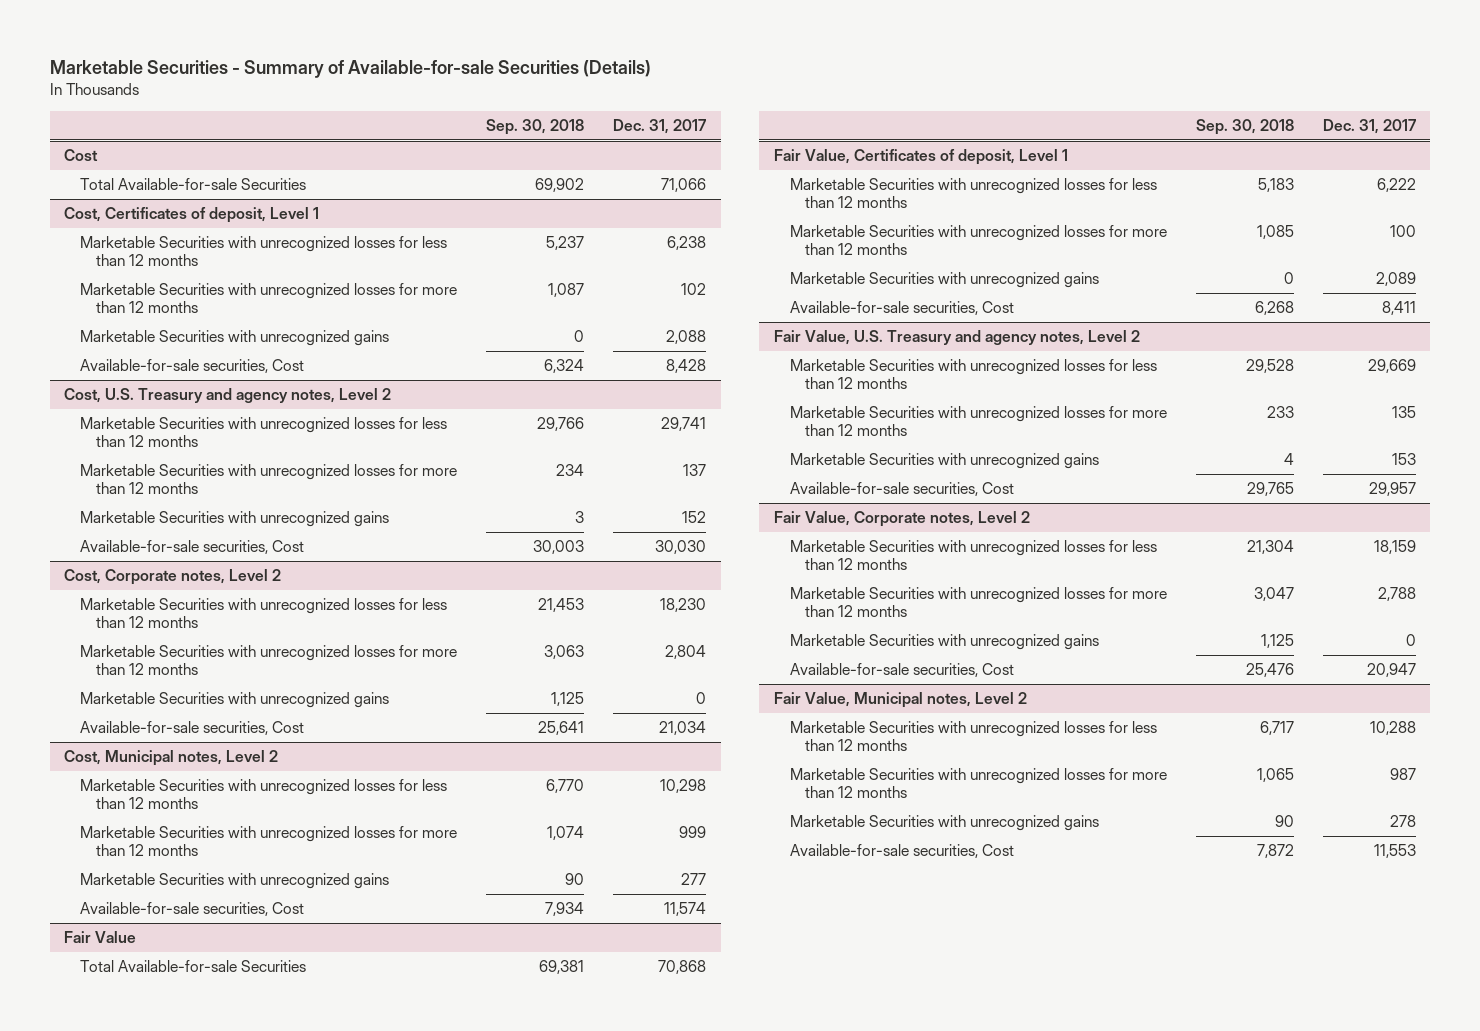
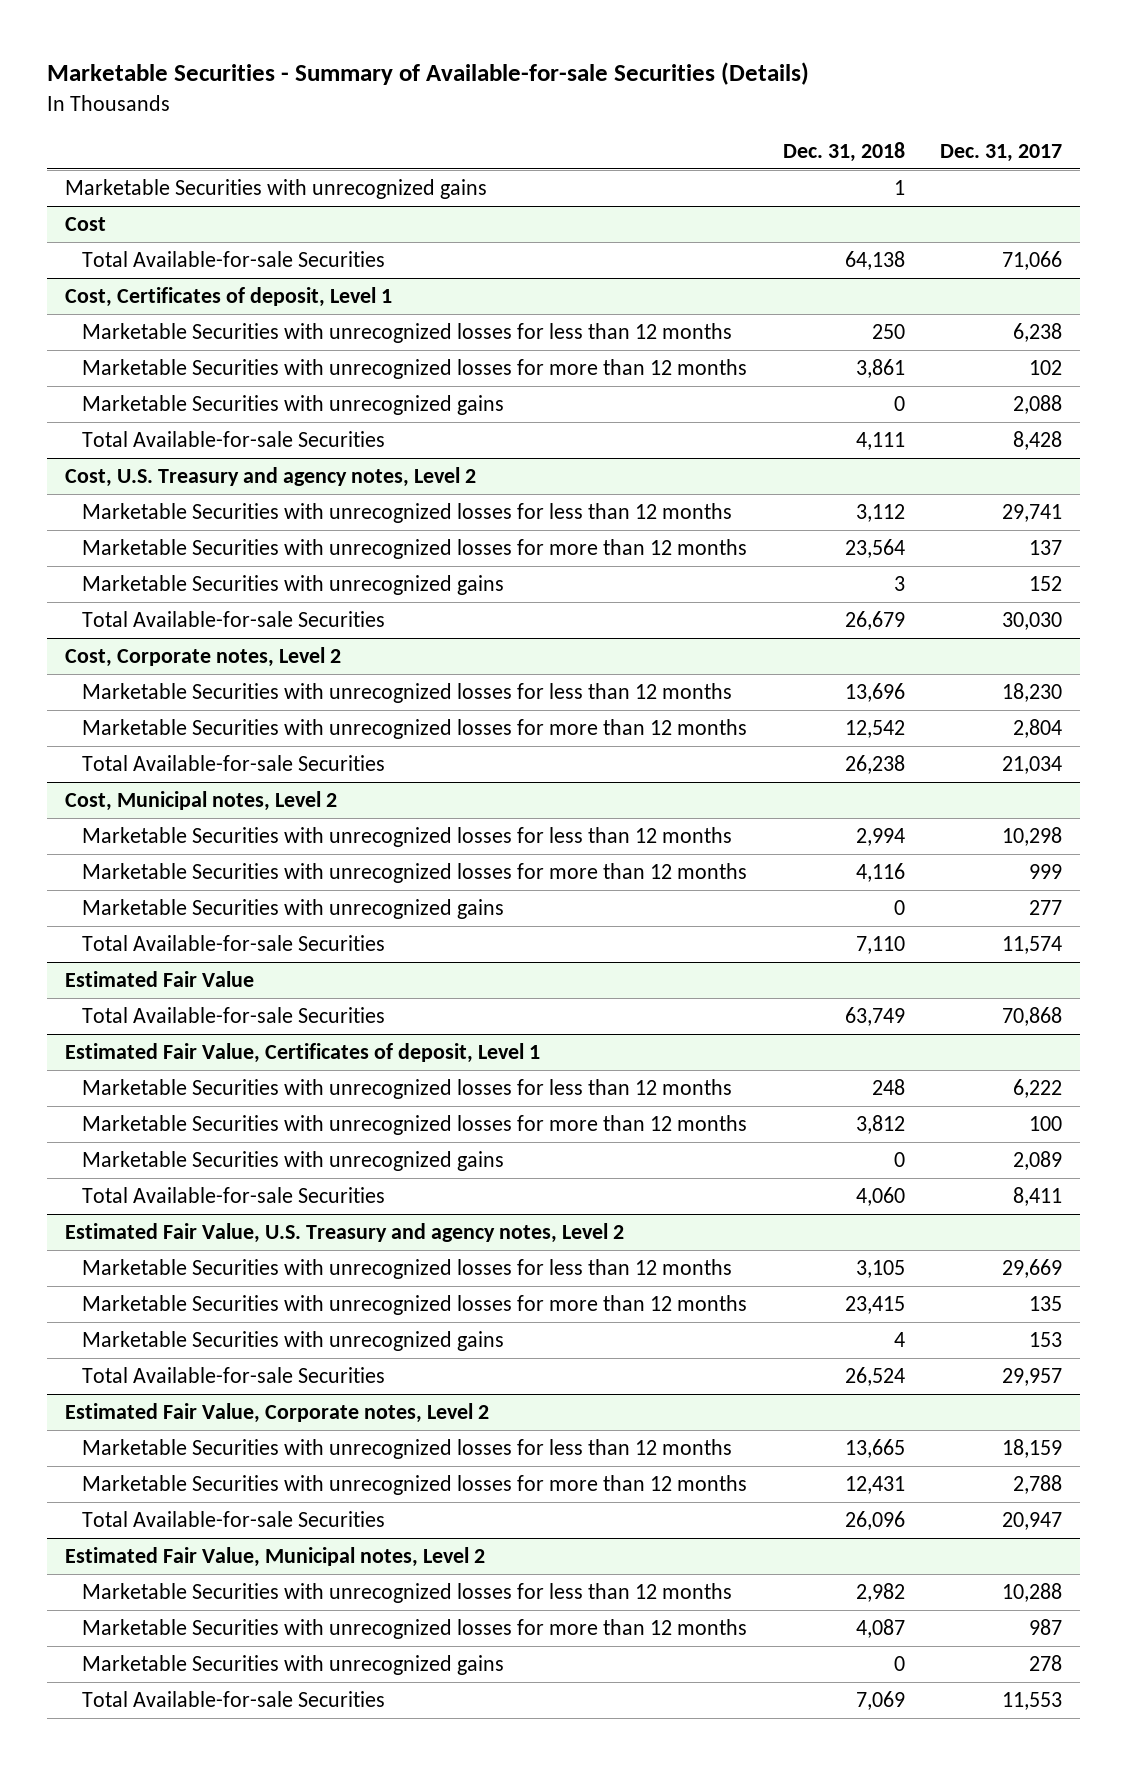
[486,118,585,135] Sep. 30, 2018 -> none
none -> [782,141,905,162] Dec. 31, 2018
none -> [64,179,487,200] Marketable Securities with unrecognized gains
[80,359,305,374] Available-for-sale securities, Cost -> [82,431,386,448] Total Available-for-sale Securities
[80,540,305,555] Available-for-sale securities, Cost -> [82,611,386,628] Total Available-for-sale Securities
[80,692,390,709] Marketable Securities with unrecognized gains -> none
[80,721,305,736] Available-for-sale securities, Cost -> [82,755,386,772] Total Available-for-sale Securities
[80,902,305,917] Available-for-sale securities, Cost -> [82,935,386,952] Total Available-for-sale Securities
[64,931,137,944] Fair Value -> [64,971,254,988] Estimated Fair Value
[773,149,1068,166] Fair Value, Certificates of deposit, Level 1 -> [64,1043,540,1064] Estimated Fair Value, Certificates of deposit, Level 1
[789,301,1014,316] Available-for-sale securities, Cost -> [82,1187,386,1204] Total Available-for-sale Securities
[773,330,1140,346] Fair Value, U.S. Treasury and agency notes, Level 2 -> [64,1223,624,1244] Estimated Fair Value, U.S. Treasury and agency notes, Level 2
[789,482,1014,497] Available-for-sale securities, Cost -> [82,1367,386,1384] Total Available-for-sale Securities
[773,511,1030,528] Fair Value, Corporate notes, Level 2 -> [64,1403,489,1424] Estimated Fair Value, Corporate notes, Level 2
[789,634,1099,651] Marketable Securities with unrecognized gains -> none
[789,663,1014,678] Available-for-sale securities, Cost -> [82,1511,386,1528] Total Available-for-sale Securities
[773,692,1027,709] Fair Value, Municipal notes, Level 2 -> [64,1547,485,1568] Estimated Fair Value, Municipal notes, Level 2
[789,844,1014,859] Available-for-sale securities, Cost -> [82,1691,386,1708] Total Available-for-sale Securities

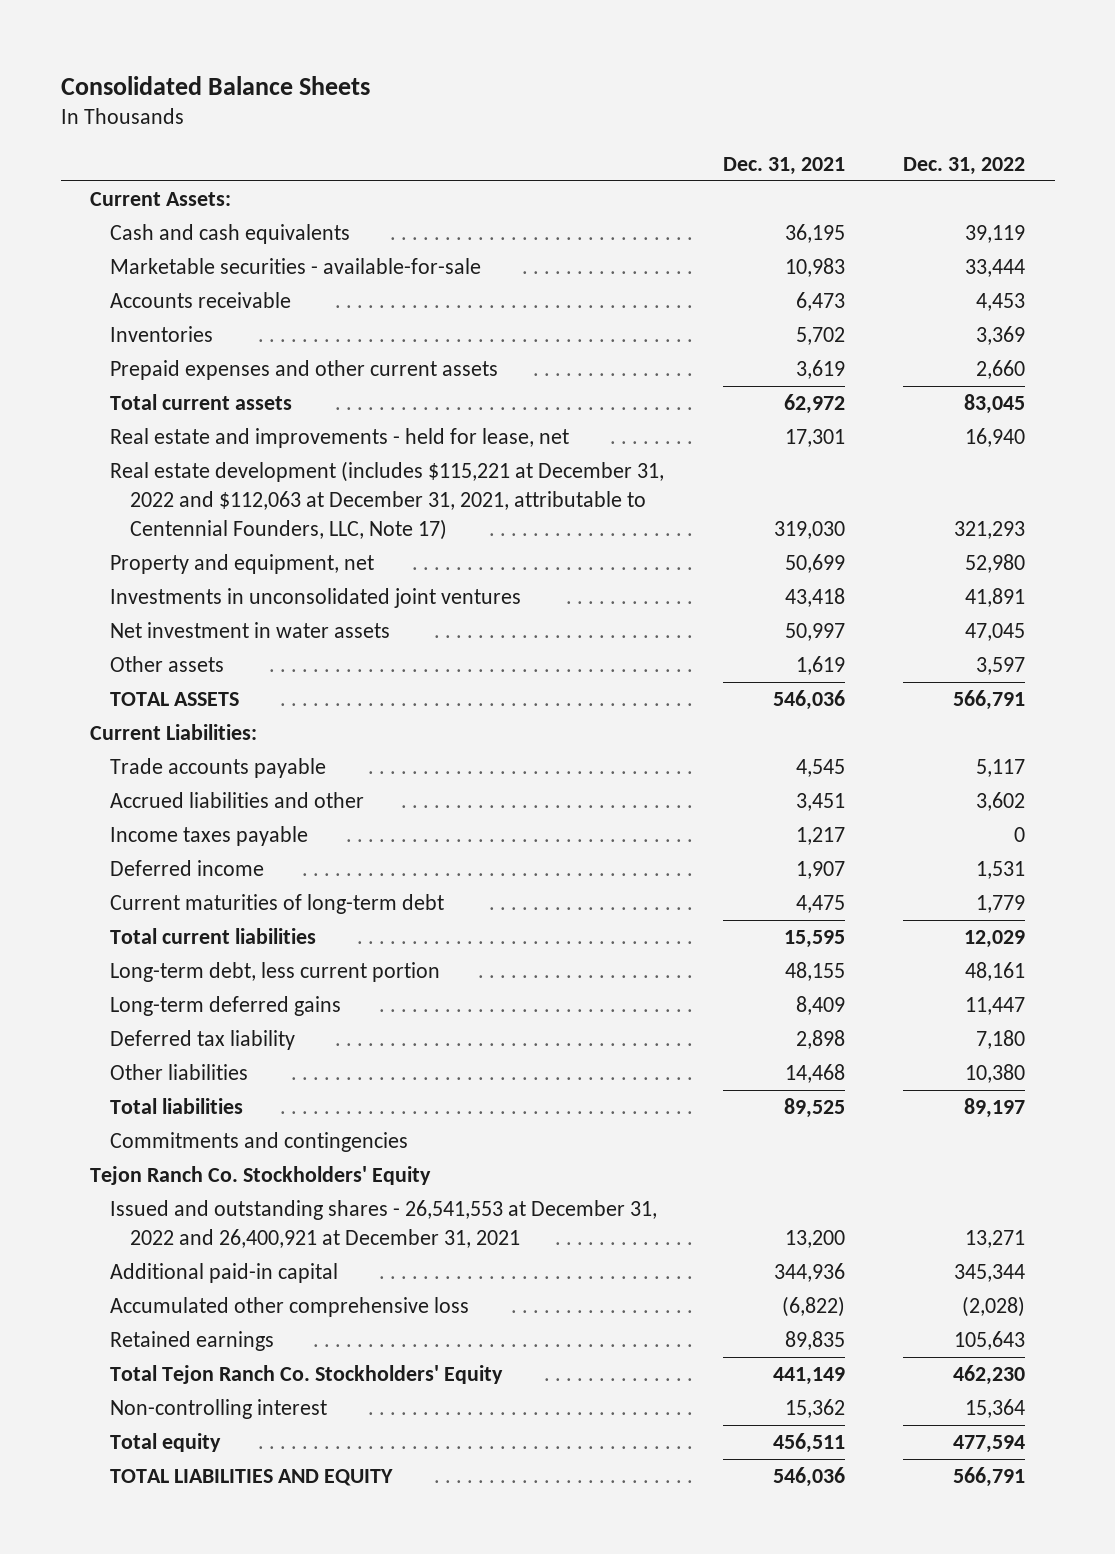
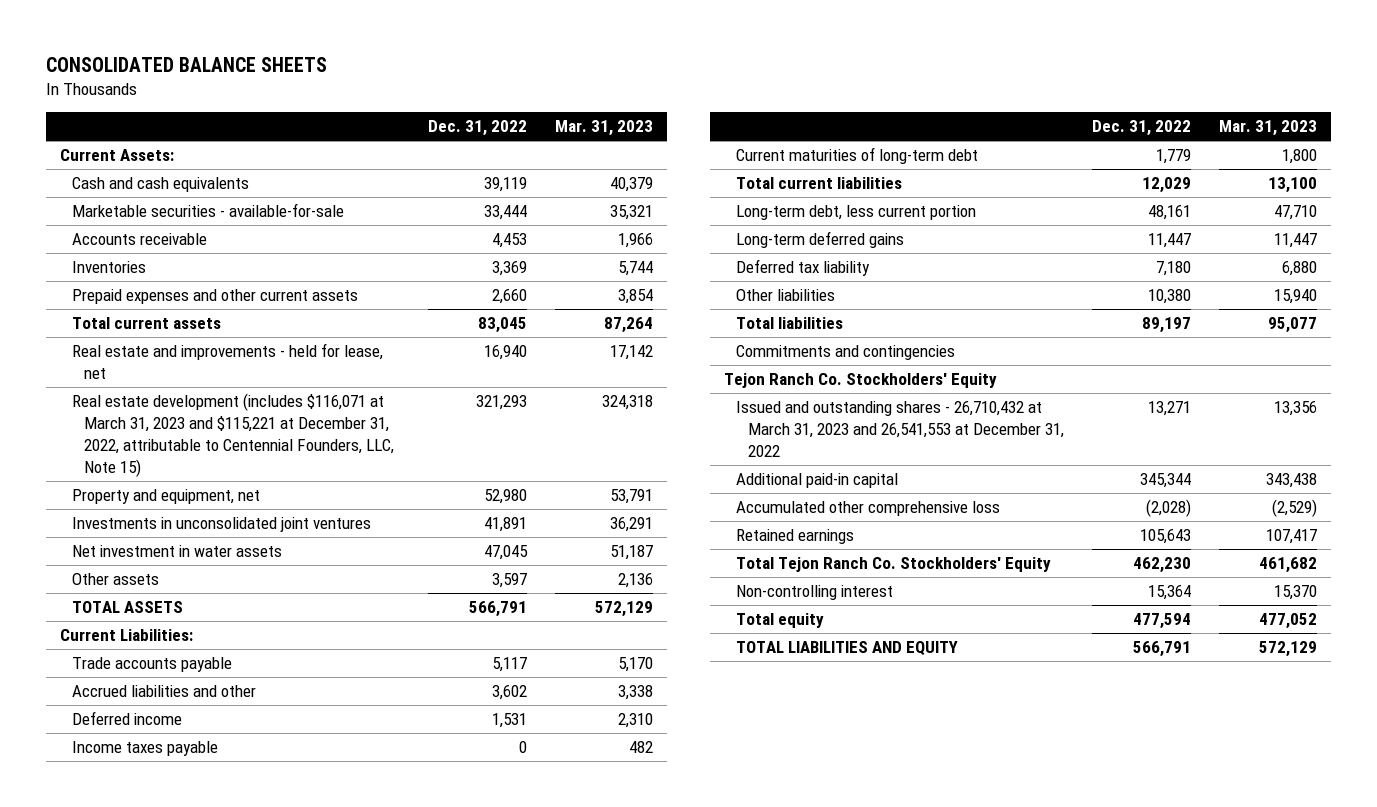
[60,75,370,95] Consolidated Balance Sheets -> [45,57,327,73] CONSOLIDATED BALANCE SHEETS
[722,156,845,175] Dec. 31, 2021 -> none
none -> [555,120,654,137] Mar. 31, 2023
[109,461,664,540] Real estate development (includes $115,221 at December 31, 2022 and $112,063 at December 31, 2021, attributable to Centennial Founders, LLC, Note 17) -> [71,393,395,478] Real estate development (includes $116,071 at March 31, 2023 and $115,221 at December 31, 2022, attributable to Centennial Founders, LLC, Note 15)
[109,826,308,847] Income taxes payable -> [71,741,218,757] Income taxes payable
[109,1200,657,1248] Issued and outstanding shares - 26,541,553 at December 31, 2022 and 26,400,921 at December 31, 2021 -> [735,401,1064,458] Issued and outstanding shares - 26,710,432 at March 31, 2023 and 26,541,553 at December 31, 2022

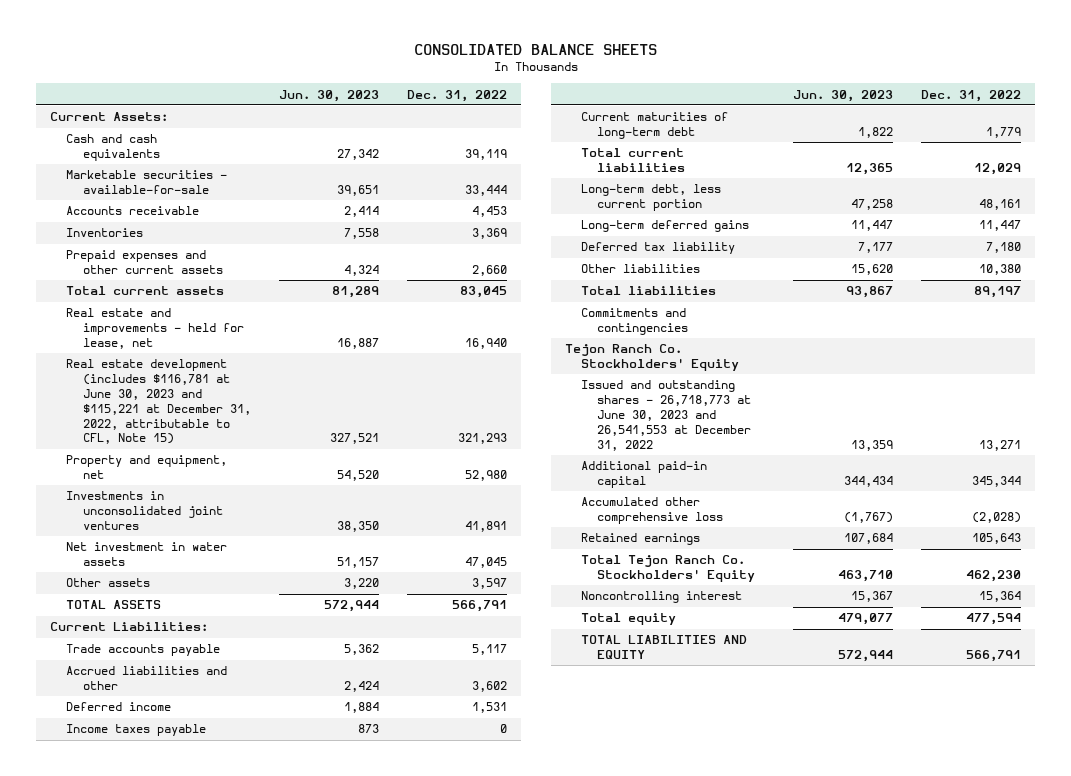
[555,120,654,137] Mar. 31, 2023 -> none
none -> [278,89,379,102] Jun. 30, 2023
[71,393,395,478] Real estate development (includes $116,071 at March 31, 2023 and $115,221 at December 31, 2022, attributable to Centennial Founders, LLC, Note 15) -> [66,359,251,445] Real estate development (includes $116,781 at June 30, 2023 and $115,221 at December 31, 2022, attributable to CFL, Note 15)
[735,401,1064,458] Issued and outstanding shares - 26,710,432 at March 31, 2023 and 26,541,553 at December 31, 2022 -> [581,380,752,451] Issued and outstanding shares - 26,718,773 at June 30, 2023 and 26,541,553 at December 31, 2022
[735,585,893,601] Non-controlling interest -> [581,591,743,604] Noncontrolling interest

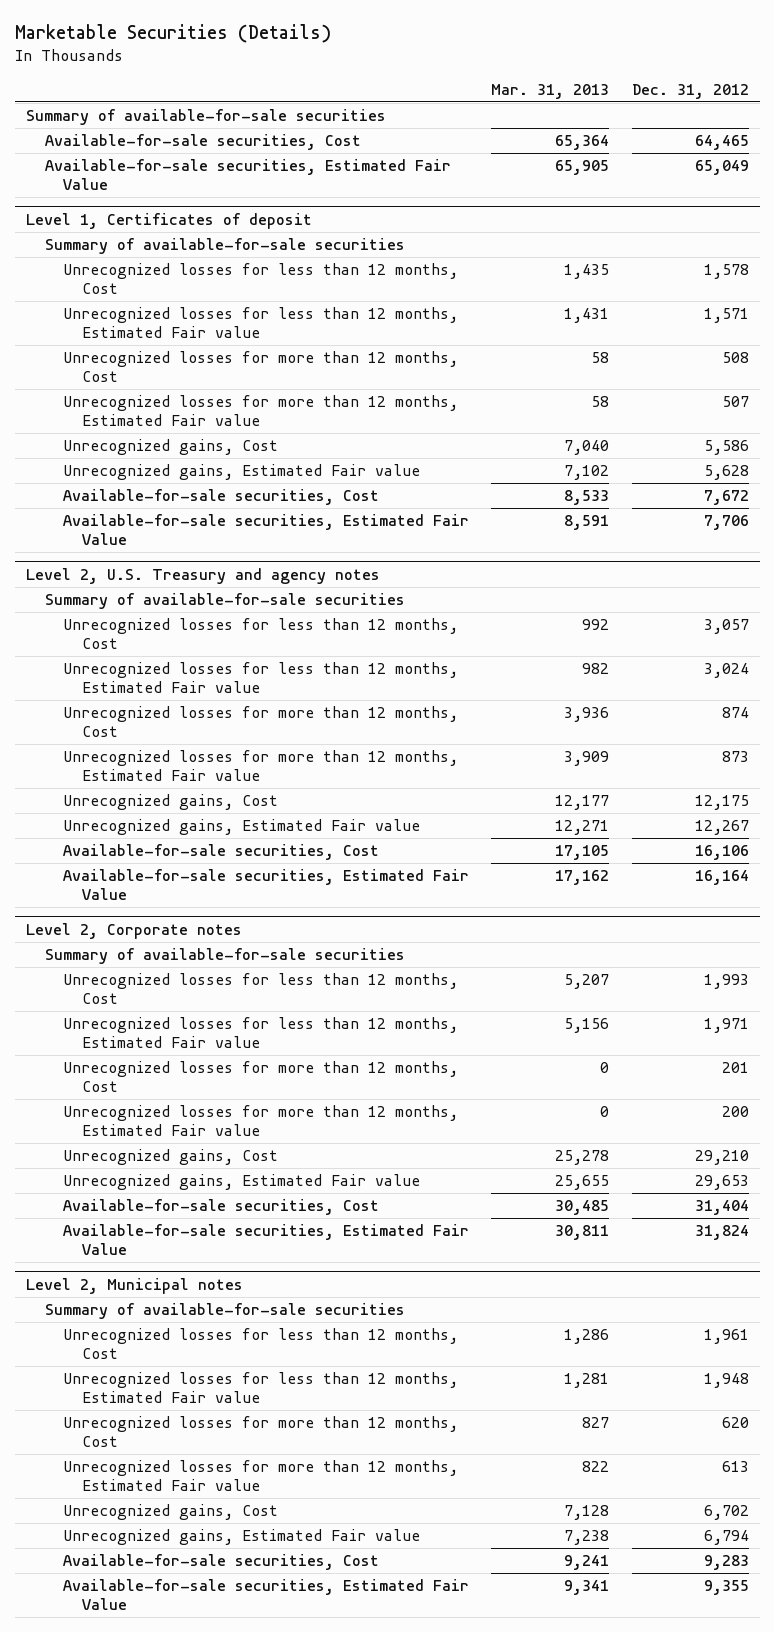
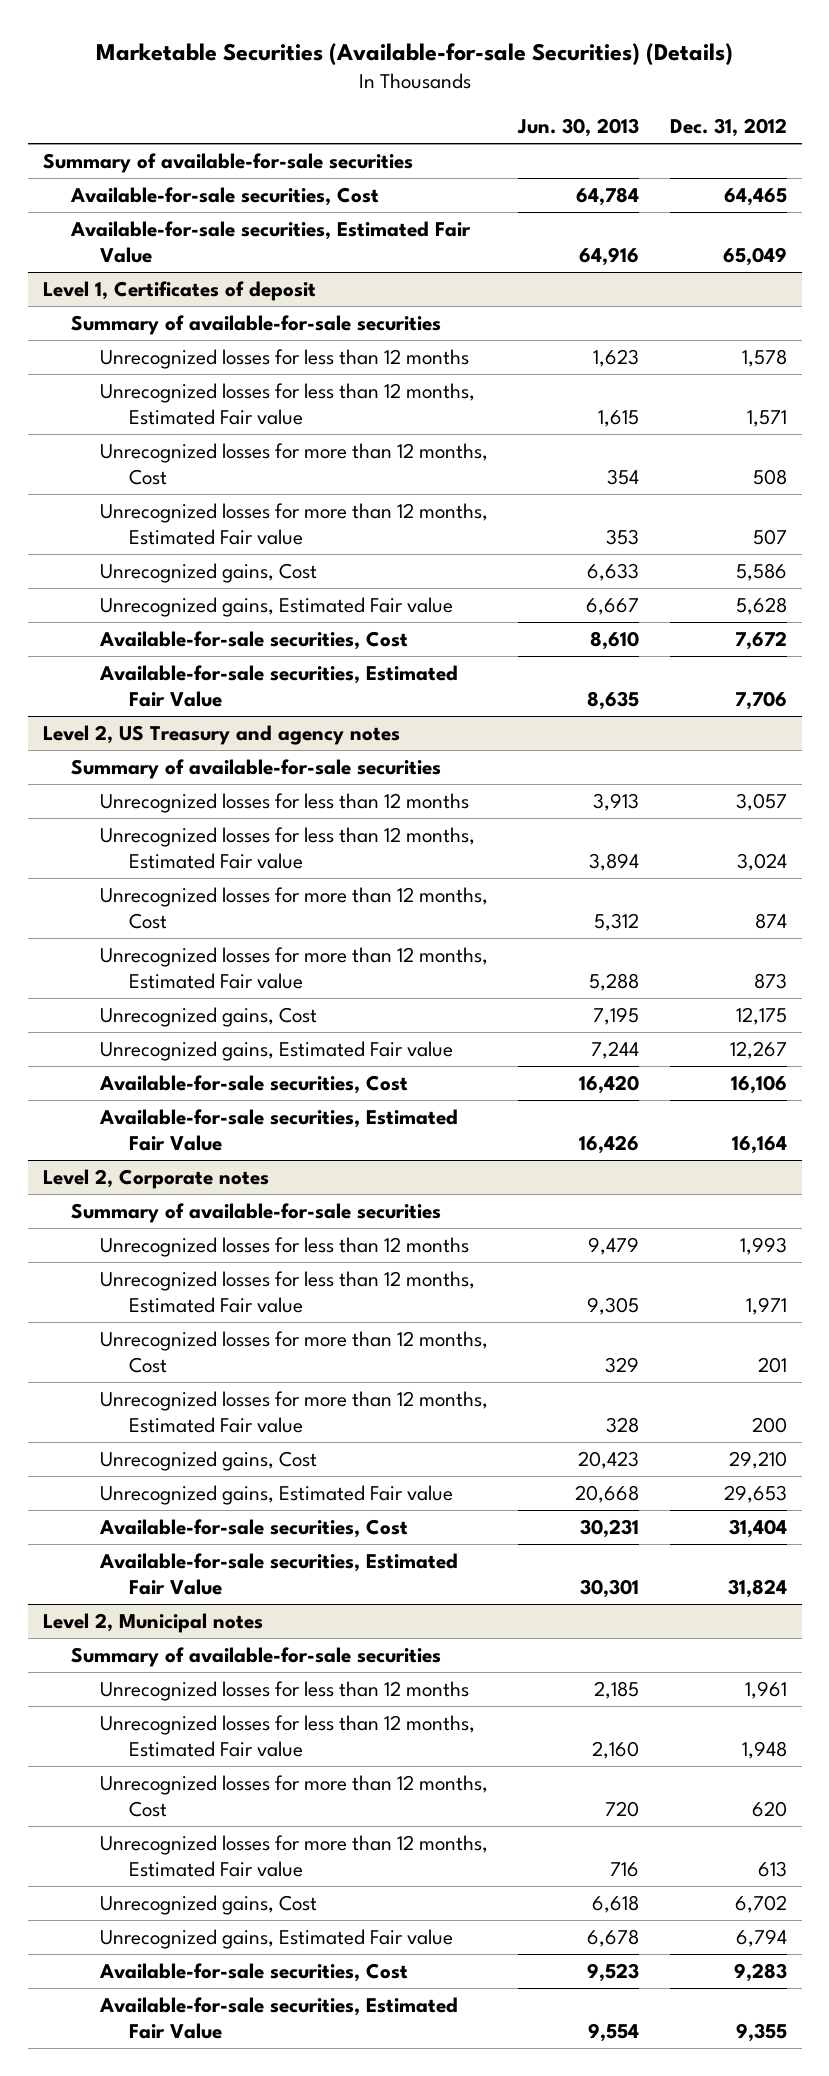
[14,24,331,44] Marketable Securities (Details) -> [95,43,733,66] Marketable Securities (Available-for-sale Securities) (Details)
[491,83,610,99] Mar. 31, 2013 -> none
none -> [517,117,640,137] Jun. 30, 2013
[63,263,459,294] Unrecognized losses for less than 12 months, Cost -> [100,348,470,369] Unrecognized losses for less than 12 months
[25,567,380,584] Level 2, U.S. Treasury and agency notes -> [42,724,400,745] Level 2, US Treasury and agency notes
[63,618,459,649] Unrecognized losses for less than 12 months, Cost -> [100,792,470,813] Unrecognized losses for less than 12 months
[63,973,459,1004] Unrecognized losses for less than 12 months, Cost -> [100,1236,470,1257] Unrecognized losses for less than 12 months
[63,1328,459,1359] Unrecognized losses for less than 12 months, Cost -> [100,1680,470,1701] Unrecognized losses for less than 12 months

